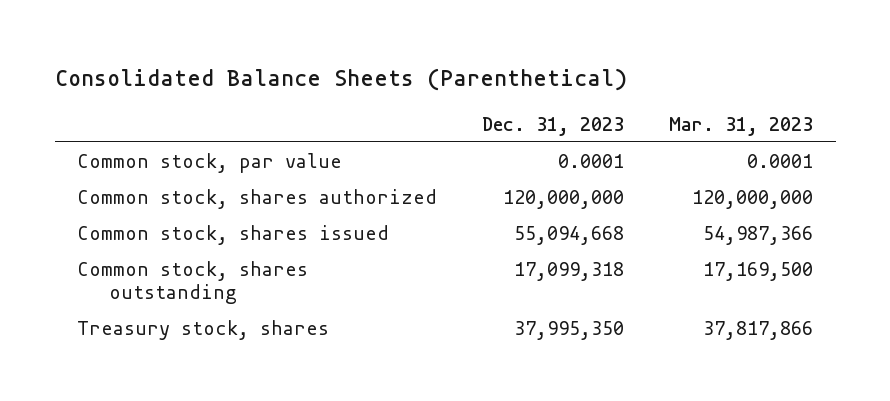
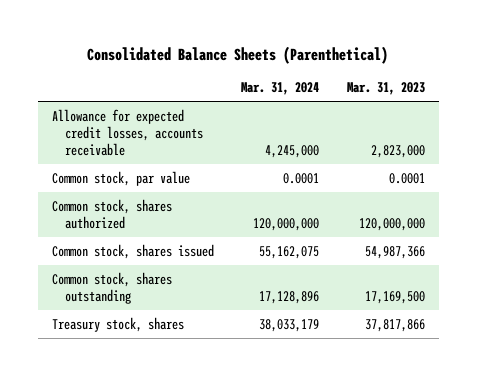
[482,116,625,136] Dec. 31, 2023 -> none
none -> [241,82,320,96] Mar. 31, 2024
none -> [51,108,203,156] Allowance for expected credit losses, accounts receivable

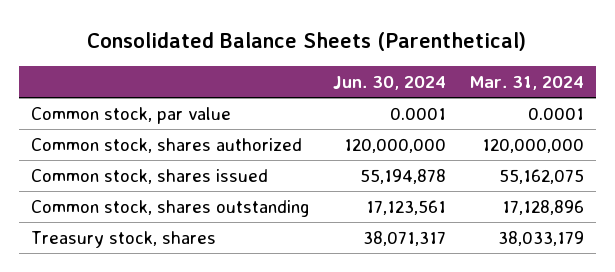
[347,82,426,96] Mar. 31, 2023 -> none
none -> [332,75,446,90] Jun. 30, 2024
[51,108,203,156] Allowance for expected credit losses, accounts receivable -> none

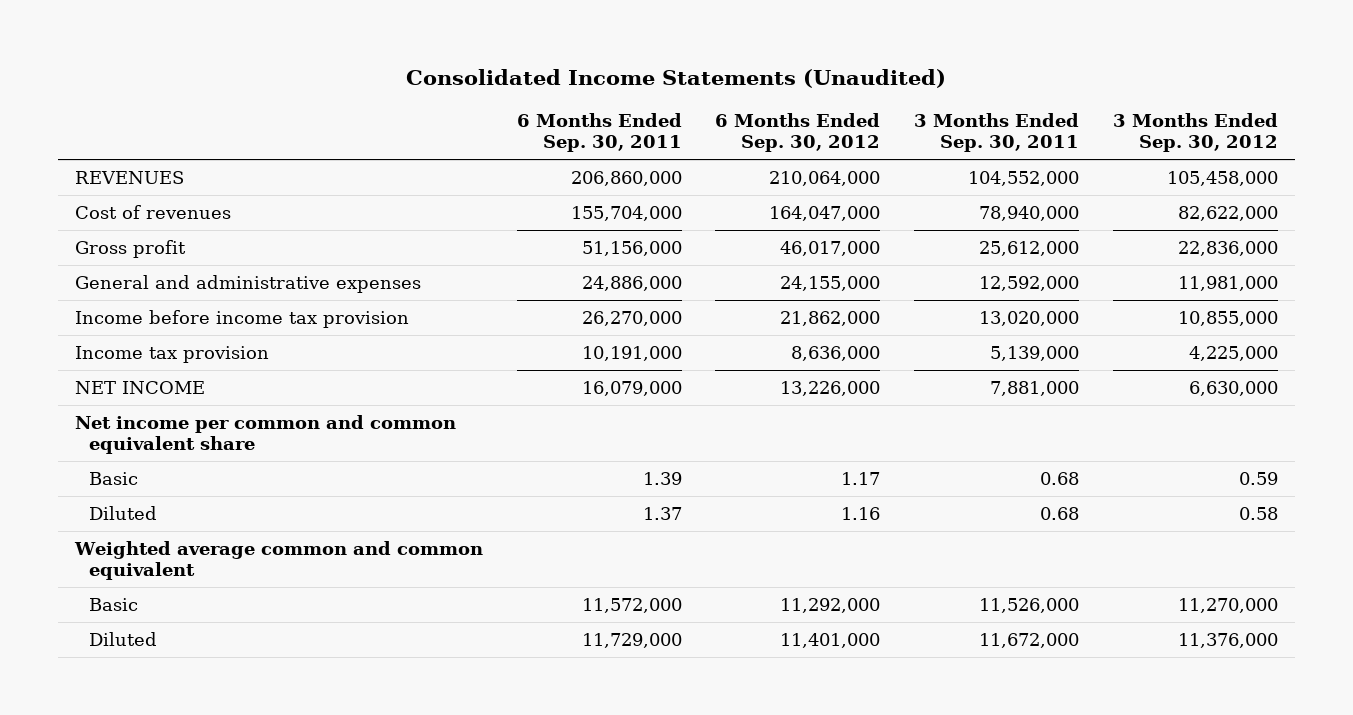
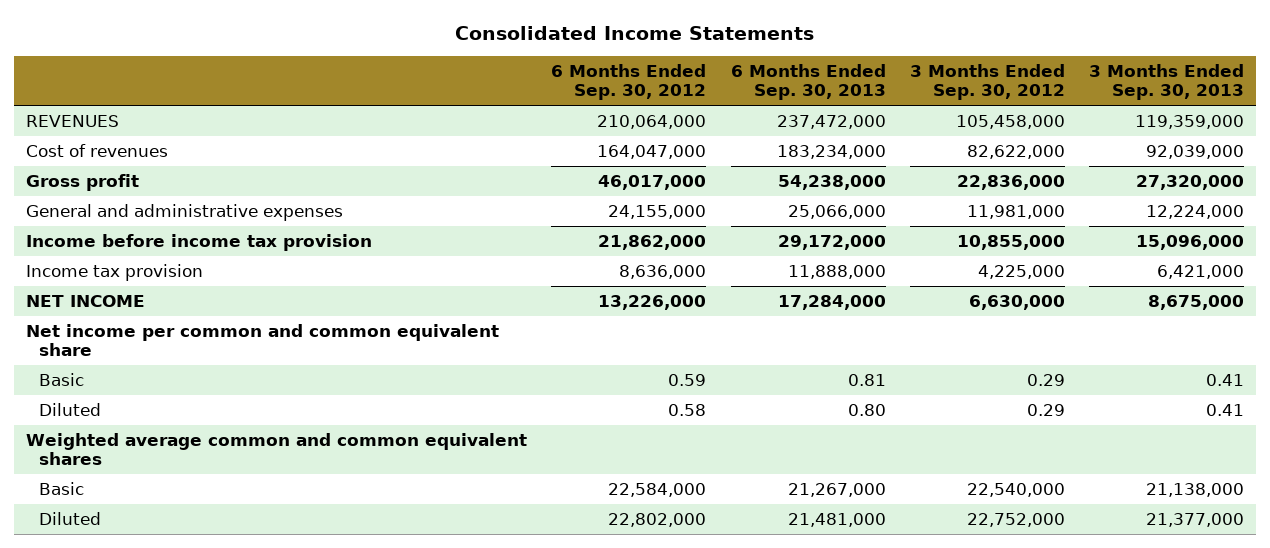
[406,69,947,89] Consolidated Income Statements (Unaudited) -> [455,25,815,40] Consolidated Income Statements
[516,112,682,153] 6 Months Ended Sep. 30, 2011 -> none
[914,112,1080,153] 3 Months Ended Sep. 30, 2011 -> none
none -> [730,63,886,101] 6 Months Ended Sep. 30, 2013
none -> [1089,63,1245,101] 3 Months Ended Sep. 30, 2013
[841,471,881,485] 1.17 -> [668,373,707,386] 0.59
[1238,471,1278,485] 0.59 -> [1026,373,1065,386] 0.29
[841,506,881,520] 1.16 -> [668,403,707,416] 0.58
[1238,506,1278,520] 0.58 -> [1026,403,1065,416] 0.29
[73,540,483,581] Weighted average common and common equivalent -> [26,432,528,466] Weighted average common and common equivalent shares
[780,597,881,613] 11,292,000 -> [608,482,707,497] 22,584,000
[1177,597,1278,613] 11,270,000 -> [966,482,1065,497] 22,540,000
[780,632,881,648] 11,401,000 -> [608,512,707,527] 22,802,000
[1177,632,1278,648] 11,376,000 -> [966,512,1065,527] 22,752,000

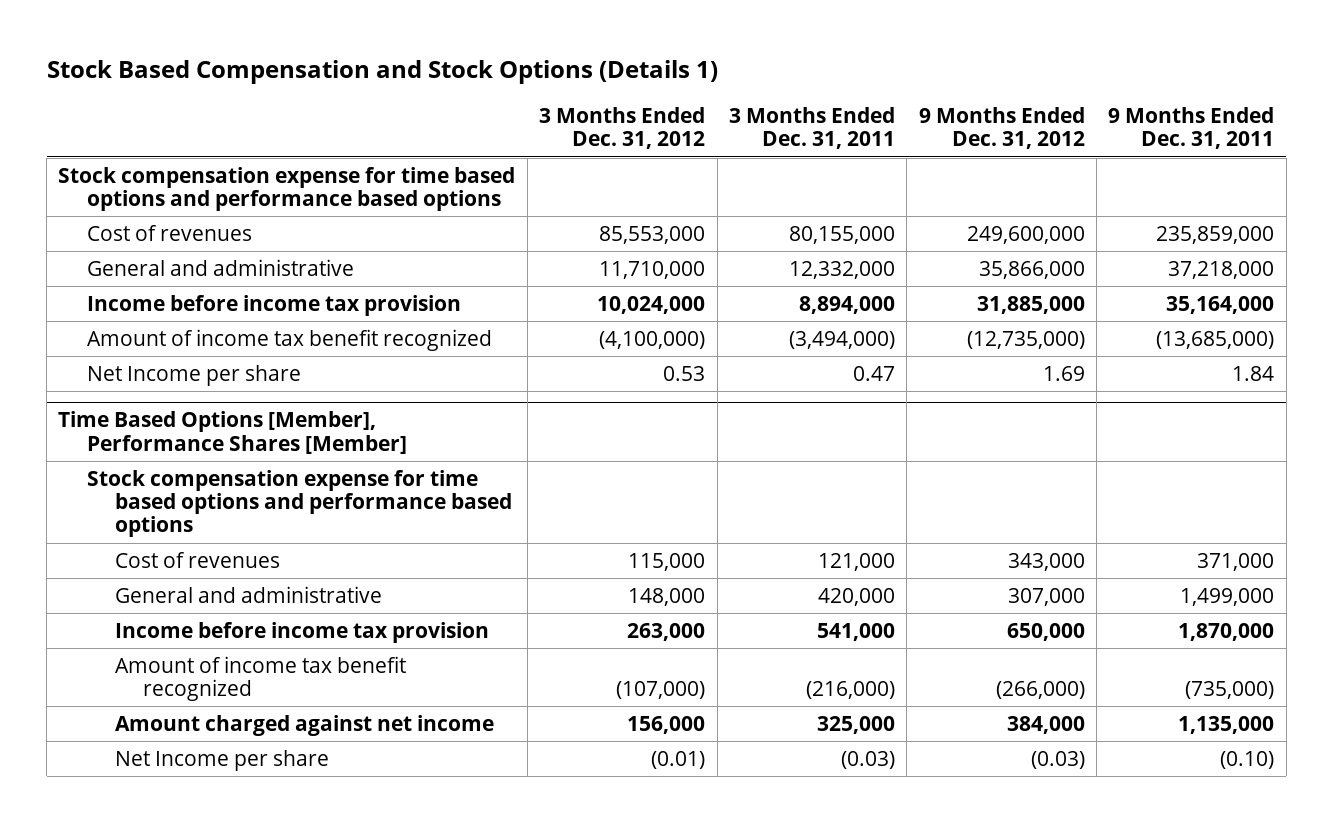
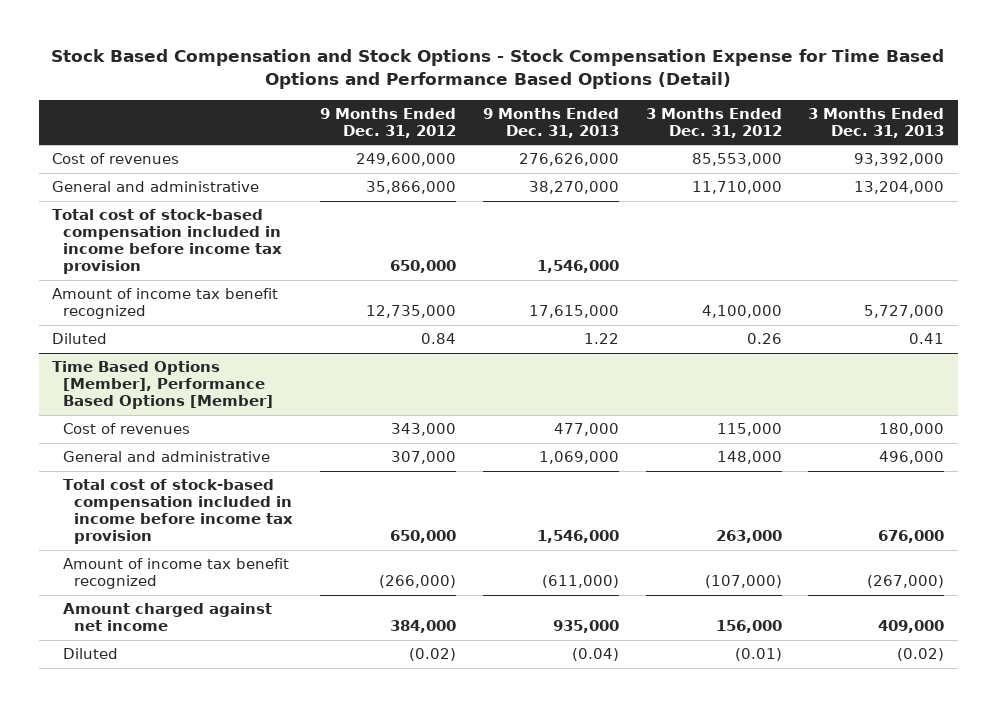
[46,60,718,85] Stock Based Compensation and Stock Options (Details 1) -> [51,48,945,89] Stock Based Compensation and Stock Options - Stock Compensation Expense for Time Based Options and Performance Based Options (Detail)
[728,106,895,150] 3 Months Ended Dec. 31, 2011 -> none
[1108,106,1275,150] 9 Months Ended Dec. 31, 2011 -> none
none -> [482,107,619,138] 9 Months Ended Dec. 31, 2013
none -> [808,107,945,138] 3 Months Ended Dec. 31, 2013
[58,166,516,212] Stock compensation expense for time based options and performance based options -> none
[86,294,461,316] Income before income tax provision -> none
[86,364,301,386] Net Income per share -> none
[86,469,513,538] Stock compensation expense for time based options and performance based options -> none
none -> [52,209,283,275] Total cost of stock-based compensation included in income before income tax provision
[599,330,706,349] (4,100,000) -> [701,305,782,319] 4,100,000
[966,330,1085,349] (12,735,000) -> [365,305,456,319] 12,735,000
none -> [52,333,108,345] Diluted
[58,411,407,454] Time Based Options [Member], Performance Shares [Member] -> [52,361,274,410] Time Based Options [Member], Performance Based Options [Member]
[115,621,490,643] Income before income tax provision -> [63,479,294,545] Total cost of stock-based compensation included in income before income tax provision
[115,749,330,771] Net Income per share -> none
none -> [63,648,119,660] Diluted

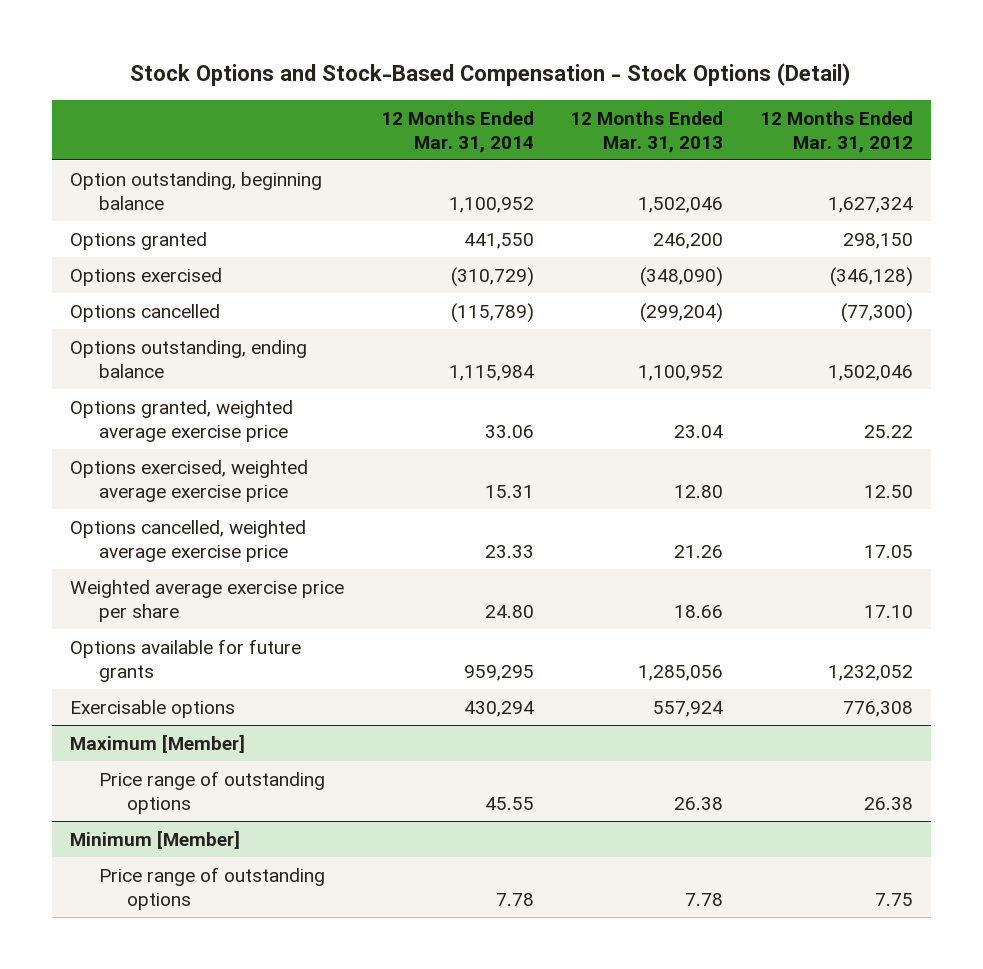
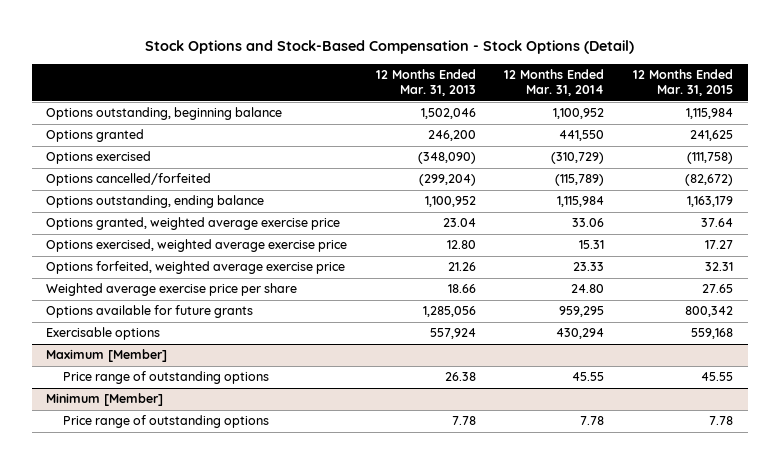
[759,110,913,153] 12 Months Ended Mar. 31, 2012 -> none
none -> [633,69,734,97] 12 Months Ended Mar. 31, 2015
[69,171,322,210] Option outstanding, beginning balance -> [46,107,283,121] Options outstanding, beginning balance
[69,303,220,322] Options cancelled -> [46,173,212,187] Options cancelled/forfeited
[69,519,306,562] Options cancelled, weighted average exercise price -> [46,261,346,275] Options forfeited, weighted average exercise price

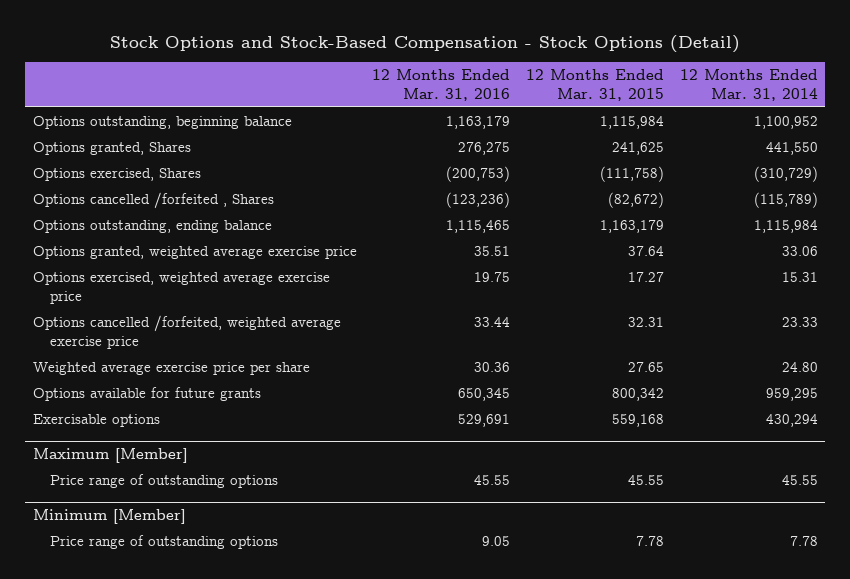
[375,69,476,97] 12 Months Ended Mar. 31, 2013 -> none
none -> [372,69,511,101] 12 Months Ended Mar. 31, 2016
[46,129,145,143] Options granted -> [32,141,191,155] Options granted, Shares
[46,151,152,165] Options exercised -> [32,167,201,181] Options exercised, Shares
[46,173,212,187] Options cancelled/forfeited -> [32,191,274,209] Options cancelled /forfeited , Shares
[46,261,346,275] Options forfeited, weighted average exercise price -> [32,314,341,349] Options cancelled /forfeited, weighted average exercise price

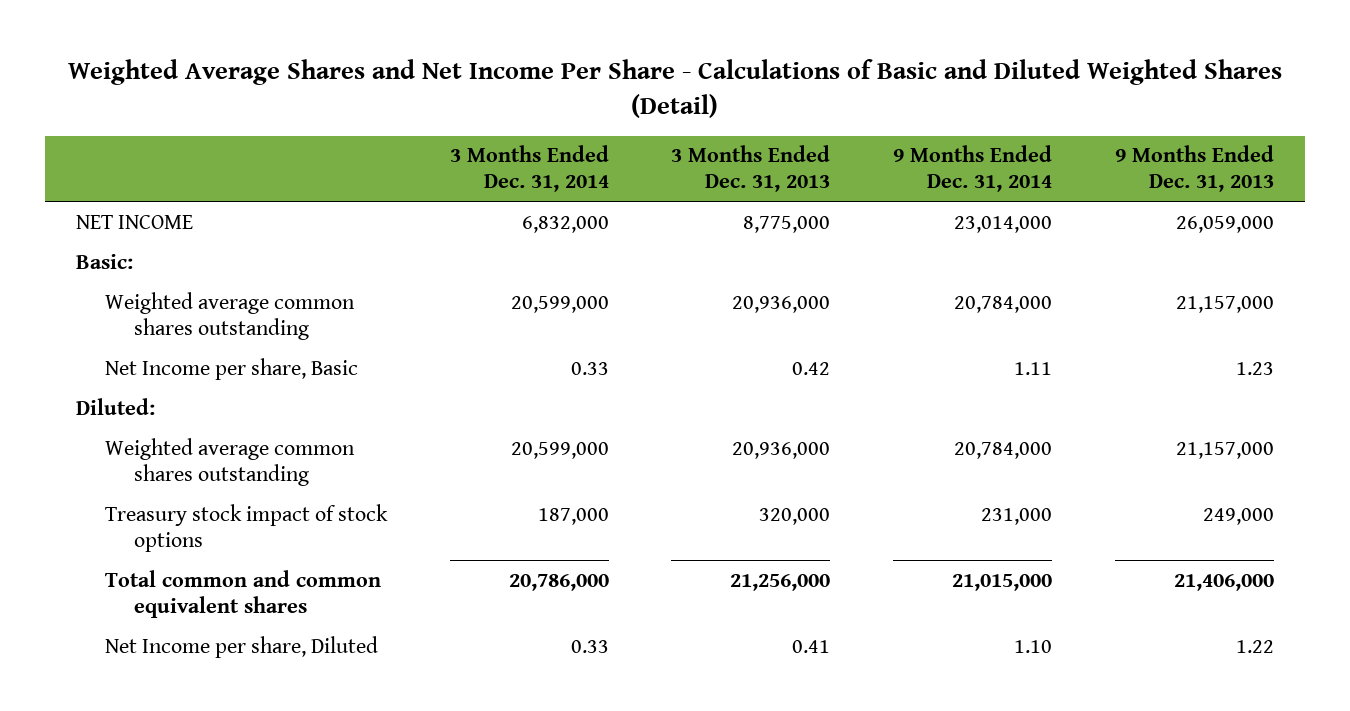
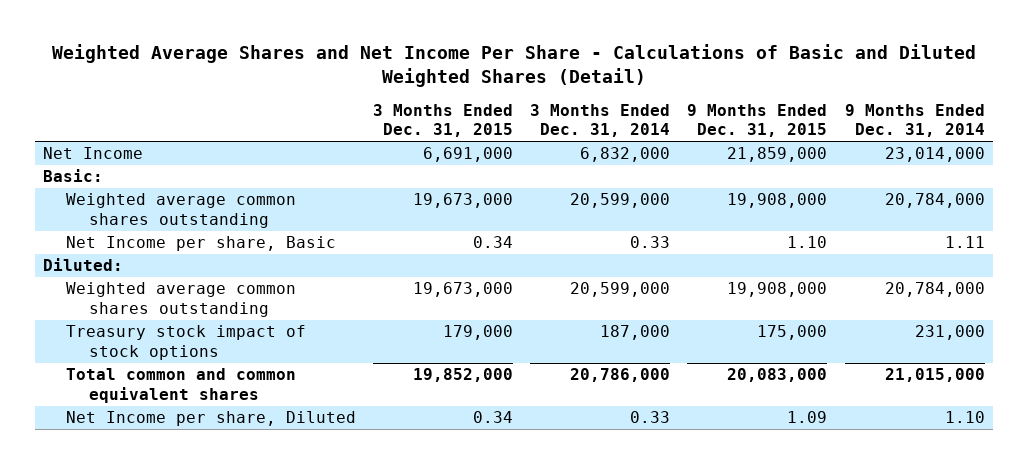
[671,145,831,193] 3 Months Ended Dec. 31, 2013 -> none
[1114,145,1274,193] 9 Months Ended Dec. 31, 2013 -> none
none -> [373,103,514,138] 3 Months Ended Dec. 31, 2015
none -> [687,103,828,138] 9 Months Ended Dec. 31, 2015
[76,214,194,229] NET INCOME -> [43,147,144,160] Net Income

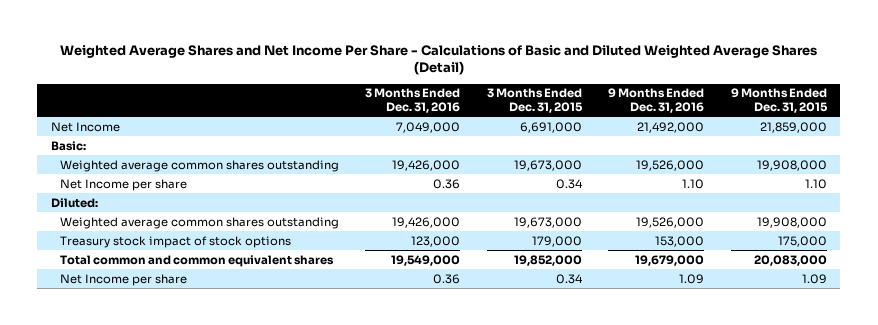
[51,43,976,87] Weighted Average Shares and Net Income Per Share - Calculations of Basic and Diluted Weighted Shares (Detail) -> [59,44,817,76] Weighted Average Shares and Net Income Per Share - Calculations of Basic and Diluted Weighted Average Shares (Detail)
[530,103,671,138] 3 Months Ended Dec. 31, 2014 -> none
[844,103,985,138] 9 Months Ended Dec. 31, 2014 -> none
none -> [365,88,461,113] 3 Months Ended Dec. 31, 2016
none -> [608,88,705,113] 9 Months Ended Dec. 31, 2016
[65,236,336,252] Net Income per share, Basic -> [59,178,187,191] Net Income per share
[65,411,356,427] Net Income per share, Diluted -> [59,273,187,286] Net Income per share

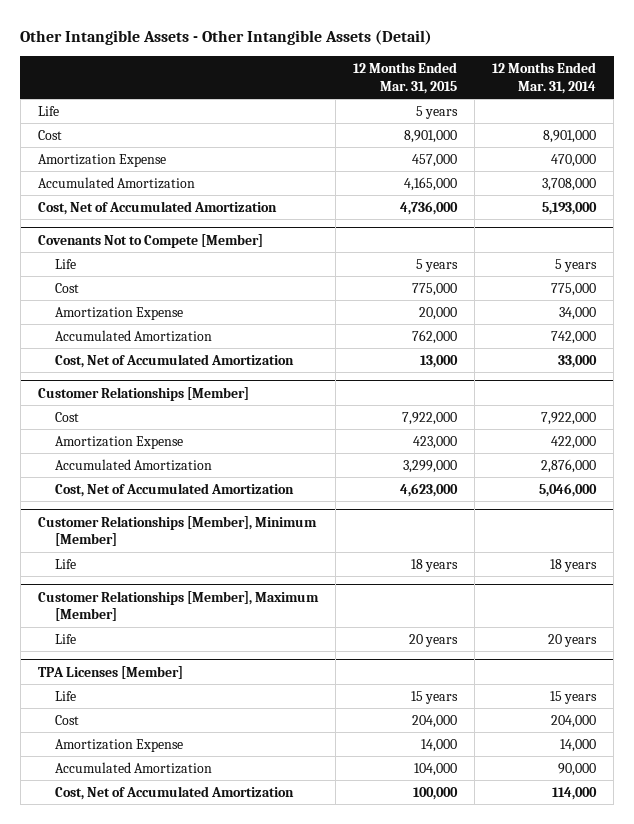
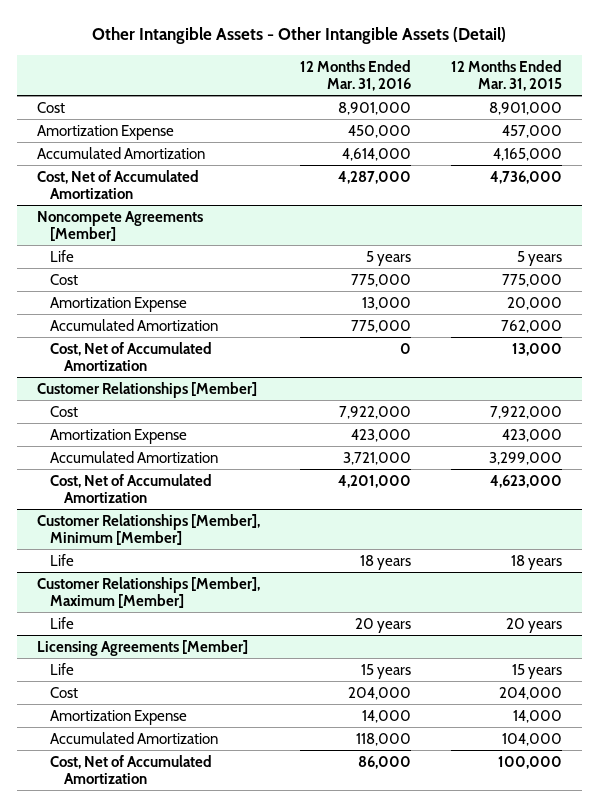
[492,62,597,94] 12 Months Ended Mar. 31, 2014 -> none
none -> [299,59,411,92] 12 Months Ended Mar. 31, 2016
[38,105,60,116] Life -> none
[38,233,264,248] Covenants Not to Compete [Member] -> [36,210,203,242] Noncompete Agreements [Member]
[38,665,184,679] TPA Licenses [Member] -> [36,639,248,656] Licensing Agreements [Member]

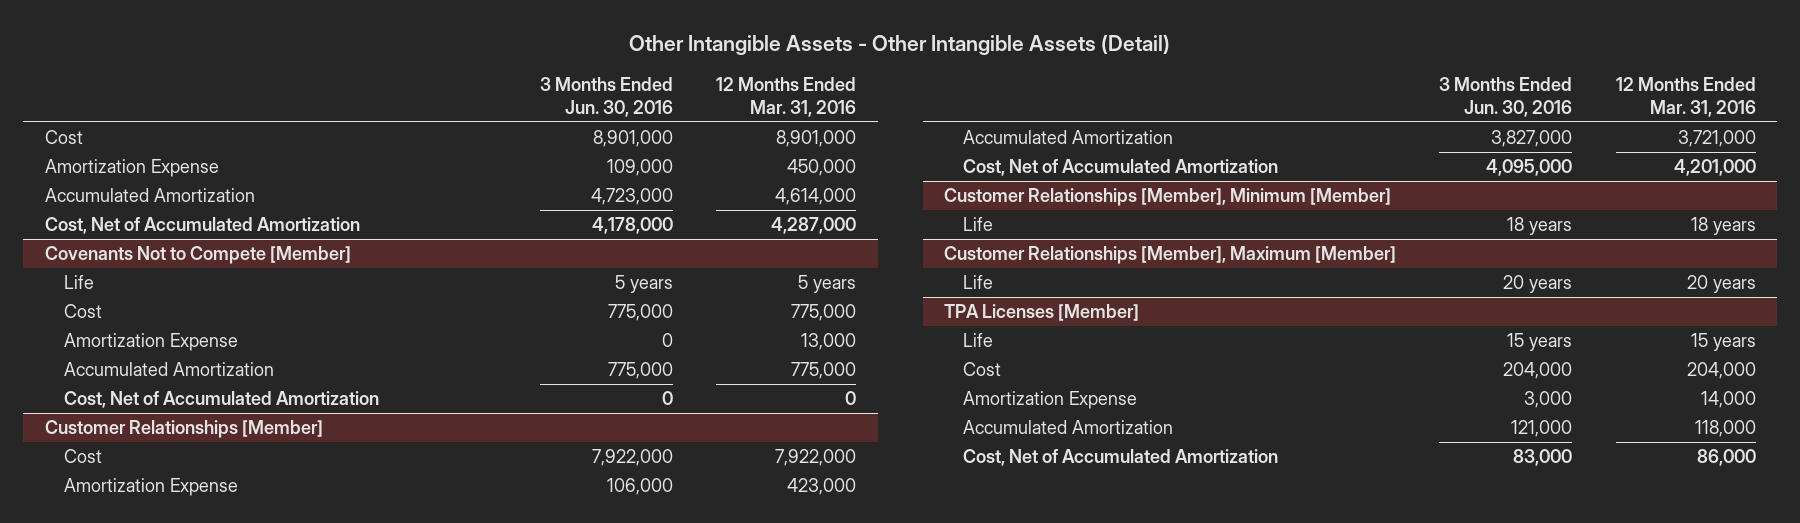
[450,59,562,92] 12 Months Ended Mar. 31, 2015 -> none
none -> [539,76,673,117] 3 Months Ended Jun. 30, 2016
[36,210,203,242] Noncompete Agreements [Member] -> [44,246,351,265] Covenants Not to Compete [Member]
[36,639,248,656] Licensing Agreements [Member] -> [944,304,1140,322] TPA Licenses [Member]

